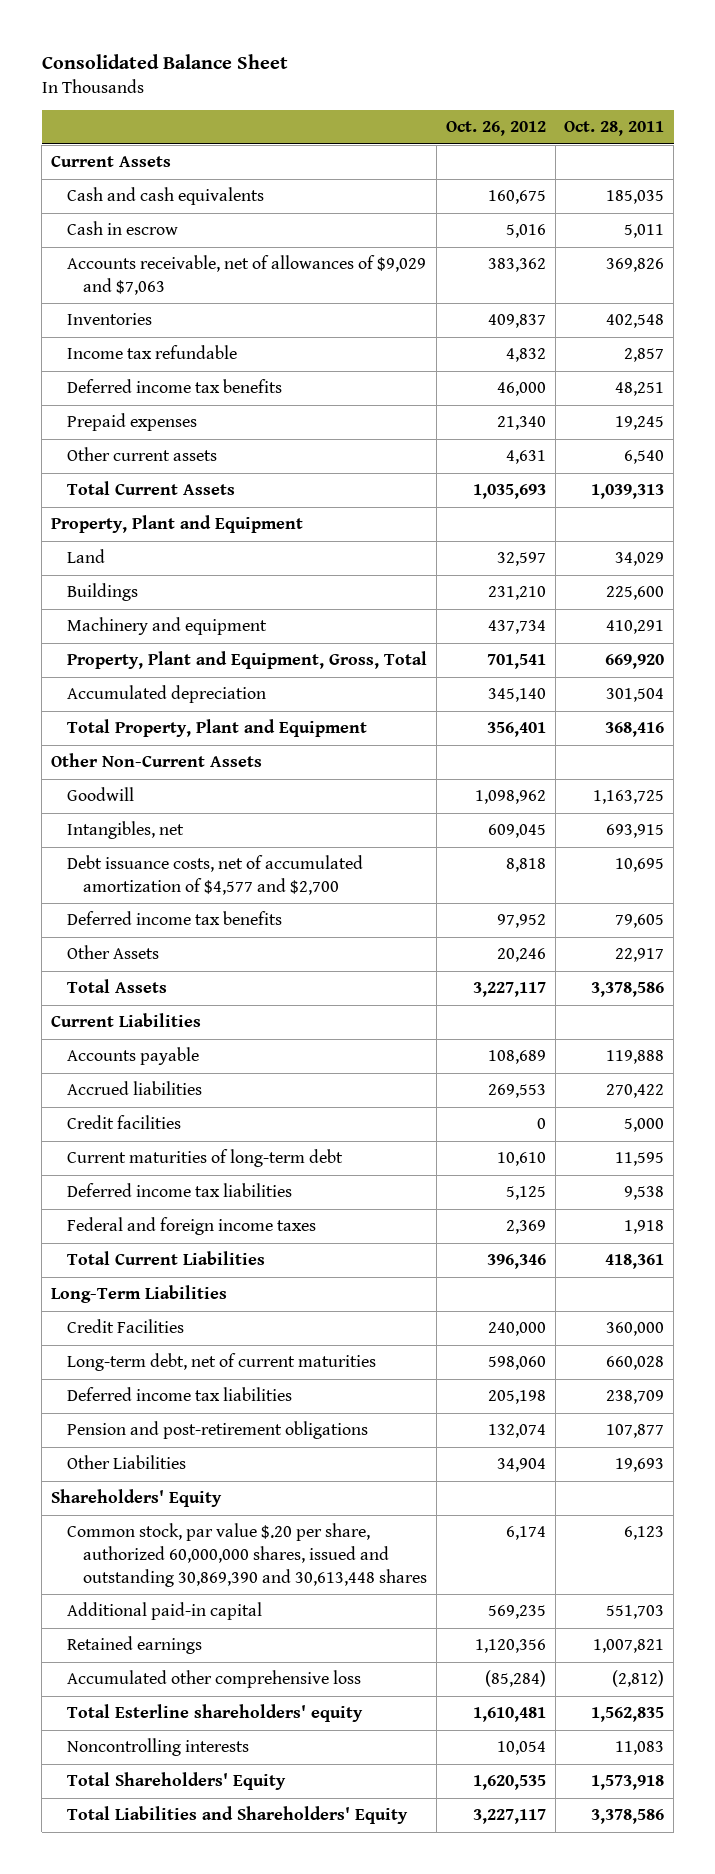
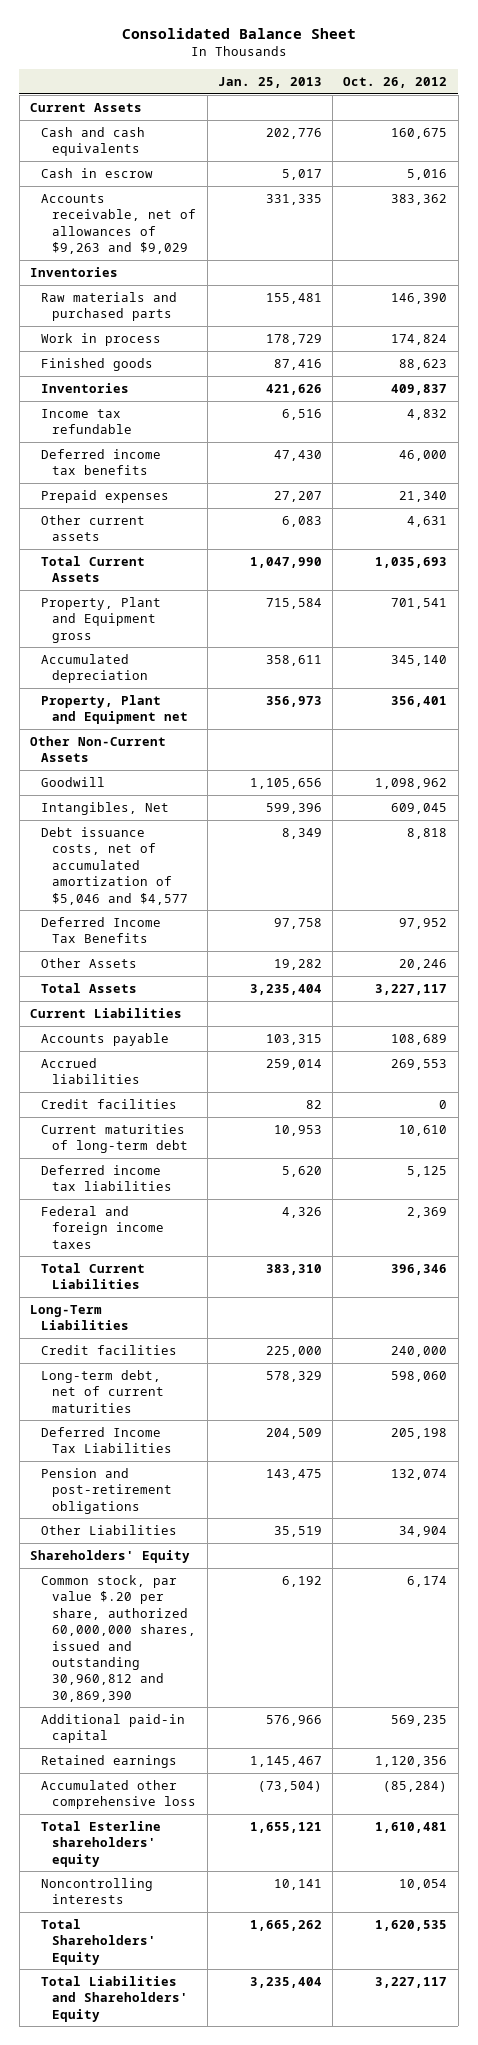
[564,121,665,137] Oct. 28, 2011 -> none
none -> [217,76,322,88] Jan. 25, 2013
[66,255,426,295] Accounts receivable, net of allowances of $9,029 and $7,063 -> [41,193,197,255] Accounts receivable, net of allowances of $9,263 and $9,029
none -> [30,266,119,277] Inventories
none -> [41,291,178,322] Raw materials and purchased parts
none -> [41,332,162,346] Work in process
none -> [41,357,154,371] Finished goods
[51,515,304,534] Property, Plant and Equipment -> none
[66,549,105,564] Land -> none
[66,583,138,602] Buildings -> none
[66,617,267,636] Machinery and equipment -> none
[66,651,427,670] Property, Plant and Equipment, Gross, Total -> [41,596,162,643] Property, Plant and Equipment gross
[66,719,367,738] Total Property, Plant and Equipment -> [41,694,189,725] Property, Plant and Equipment net
[66,821,184,840] Intangibles, net -> [41,801,170,815] Intangibles, Net
[66,855,363,895] Debt issuance costs, net of accumulated amortization of $4,577 and $2,700 -> [41,826,189,905] Debt issuance costs, net of accumulated amortization of $5,046 and $4,577
[66,911,282,926] Deferred income tax benefits -> [41,916,162,944] Deferred Income Tax Benefits
[66,1319,184,1334] Credit Facilities -> [41,1344,178,1355] Credit facilities
[66,1387,292,1402] Deferred income tax liabilities -> [41,1426,173,1454] Deferred Income Tax Liabilities
[66,1523,427,1587] Common stock, par value $.20 per share, authorized 60,000,000 shares, issued and outstanding 30,869,390 and 30,613,448 shares -> [41,1574,197,1702] Common stock, par value $.20 per share, authorized 60,000,000 shares, issued and outstanding 30,960,812 and 30,869,390

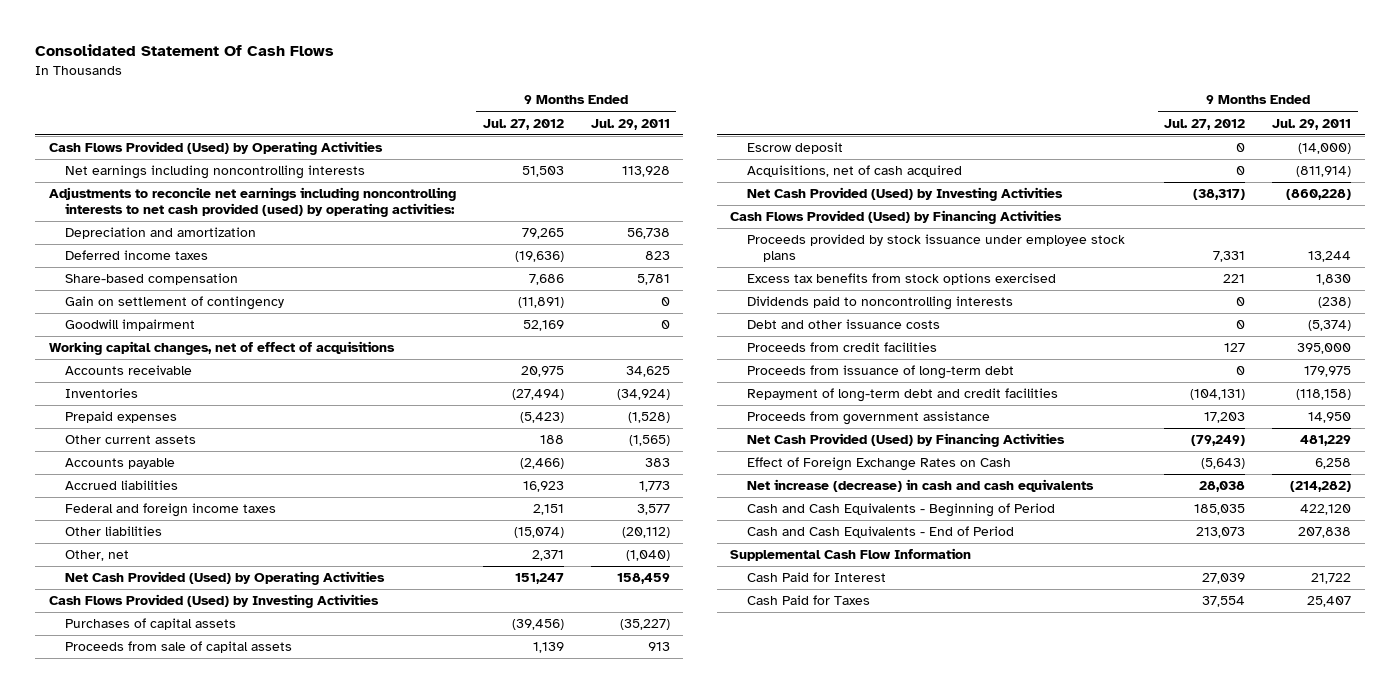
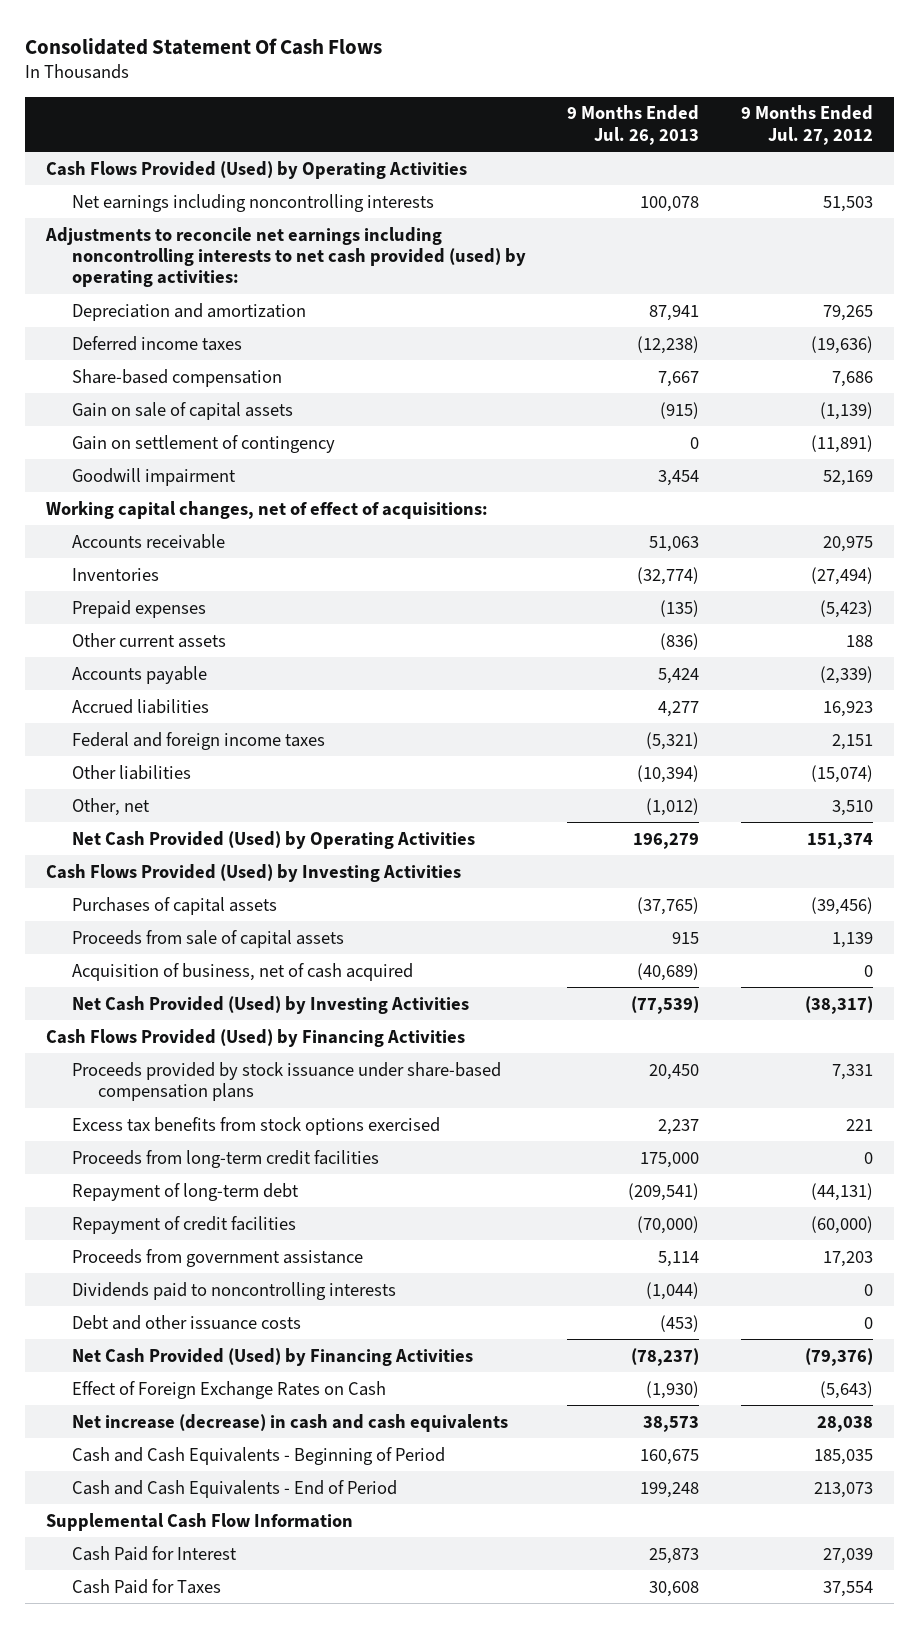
[590,118,670,130] Jul. 29, 2011 -> none
none -> [567,105,700,145] 9 Months Ended Jul. 26, 2013
none -> [72,401,294,420] Gain on sale of capital assets
[48,341,395,356] Working capital changes, net of effect of acquisitions -> [45,500,488,519] Working capital changes, net of effect of acquisitions:
[519,458,564,470] (2,466) -> [819,665,873,684] (2,339)
[531,550,564,562] 2,371 -> [831,799,873,816] 3,510
[514,573,564,585] 151,247 -> [806,832,873,849] 151,374
[746,142,843,155] Escrow deposit -> none
[746,165,962,178] Acquisitions, net of cash acquired -> [72,962,414,981] Acquisition of business, net of cash acquired
[746,234,1125,263] Proceeds provided by stock issuance under employee stock plans -> [72,1061,502,1102] Proceeds provided by stock issuance under share-based compensation plans
none -> [72,1149,380,1168] Proceeds from long-term credit facilities
none -> [72,1182,300,1201] Repayment of long-term debt
none -> [72,1215,297,1234] Repayment of credit facilities
[746,411,990,426] Proceeds from government assistance -> [72,1248,364,1267] Proceeds from government assistance
[746,342,937,353] Proceeds from credit facilities -> none
[746,365,1014,380] Proceeds from issuance of long-term debt -> none
[746,388,1058,403] Repayment of long-term debt and credit facilities -> none
[1191,435,1246,447] (79,249) -> [804,1347,873,1366] (79,376)

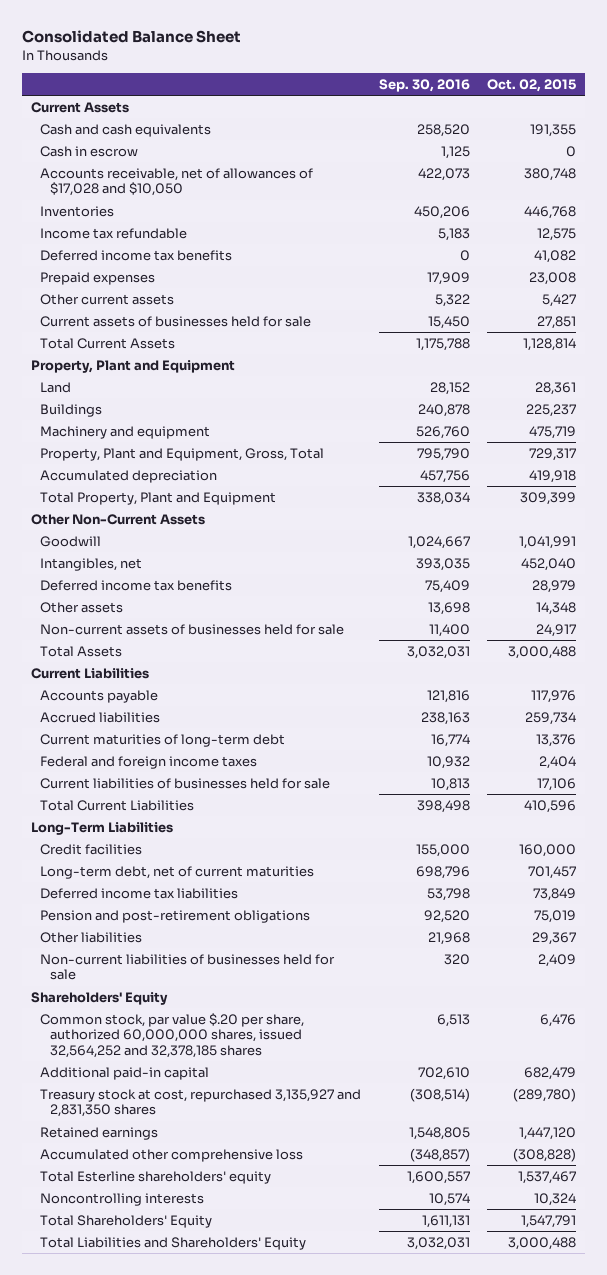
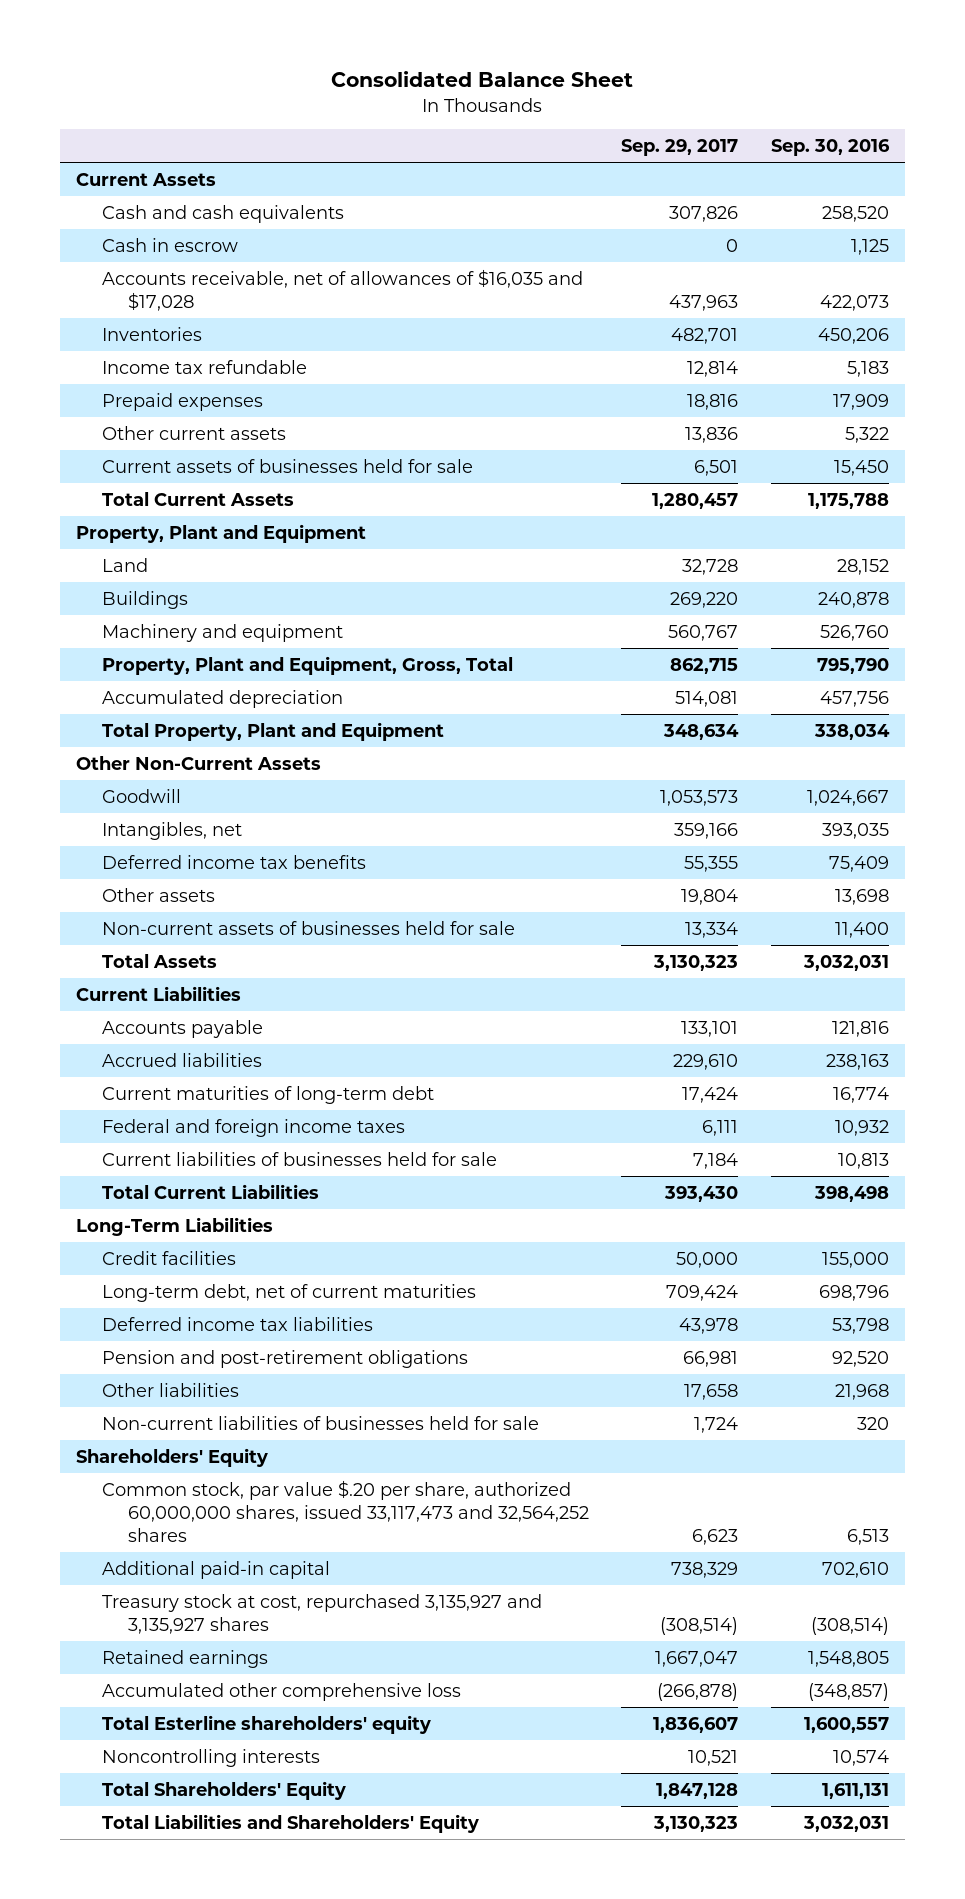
[487,79,577,93] Oct. 02, 2015 -> none
none -> [621,139,739,157] Sep. 29, 2017
[40,167,314,197] Accounts receivable, net of allowances of $17,028 and $10,050 -> [101,268,583,311] Accounts receivable, net of allowances of $16,035 and $17,028
[40,249,233,261] Deferred income tax benefits -> none
[40,1012,305,1058] Common stock, par value $.20 per share, authorized 60,000,000 shares, issued 32,564,252 and 32,378,185 shares -> [101,1479,589,1543] Common stock, par value $.20 per share, authorized 60,000,000 shares, issued 33,117,473 and 32,564,252 shares
[40,1088,362,1118] Treasury stock at cost, repurchased 3,135,927 and 2,831,350 shares -> [101,1593,542,1634] Treasury stock at cost, repurchased 3,135,927 and 3,135,927 shares

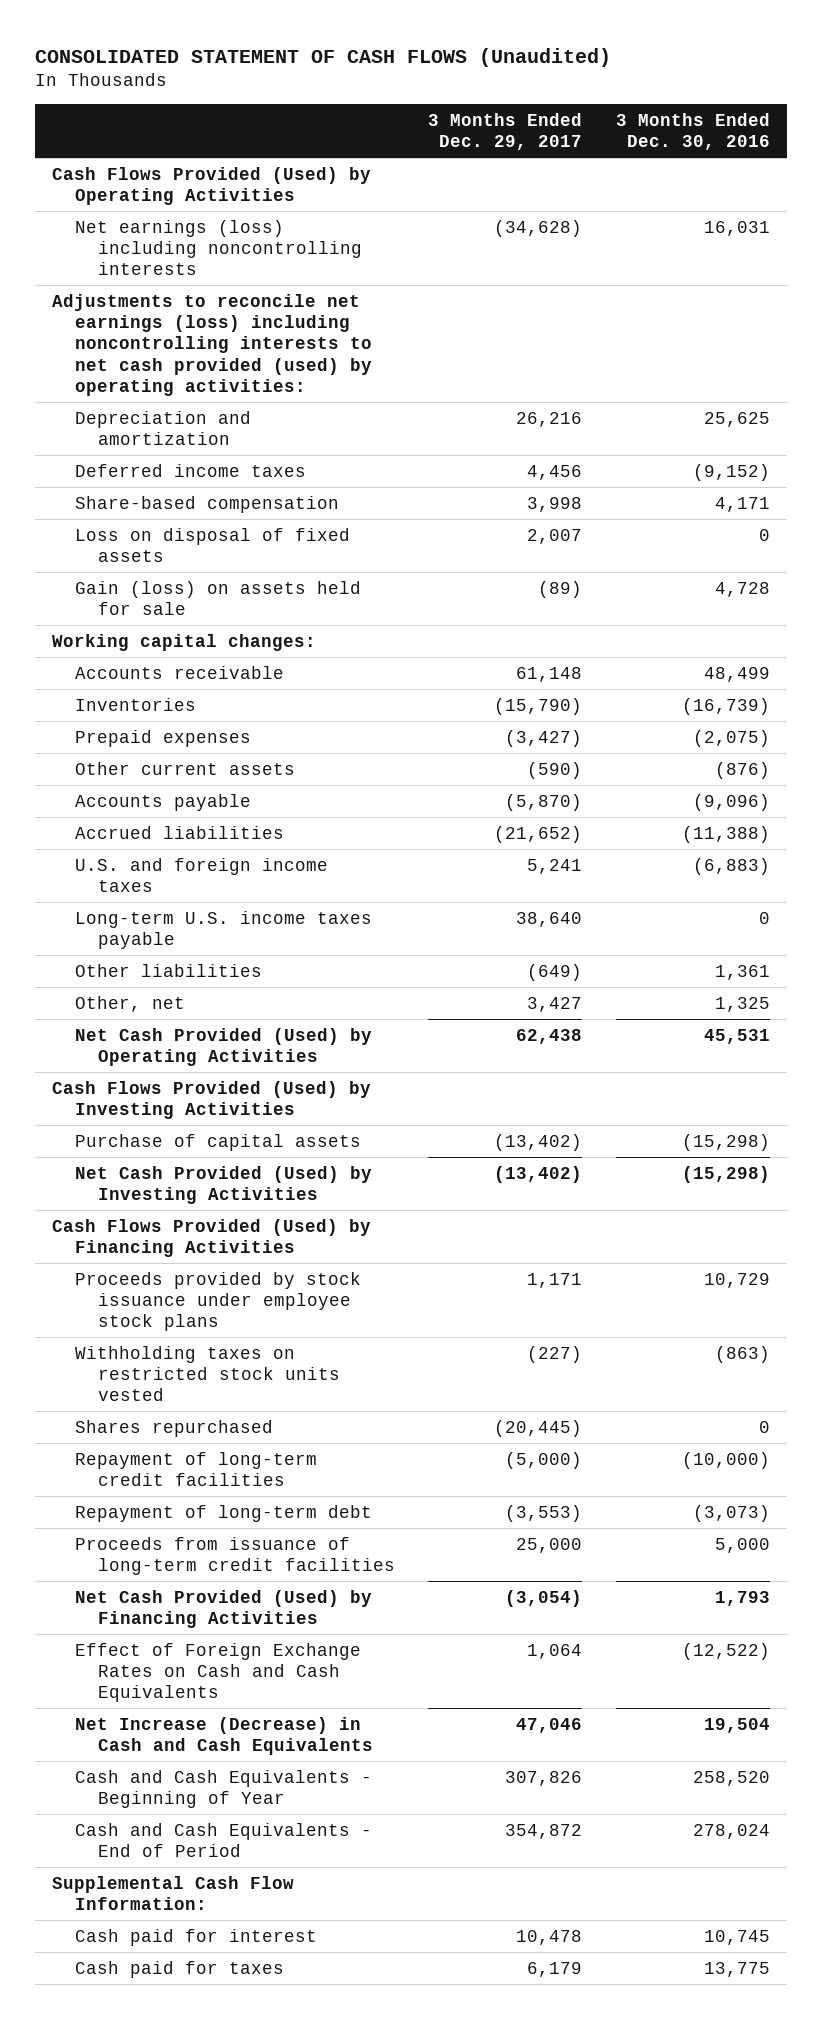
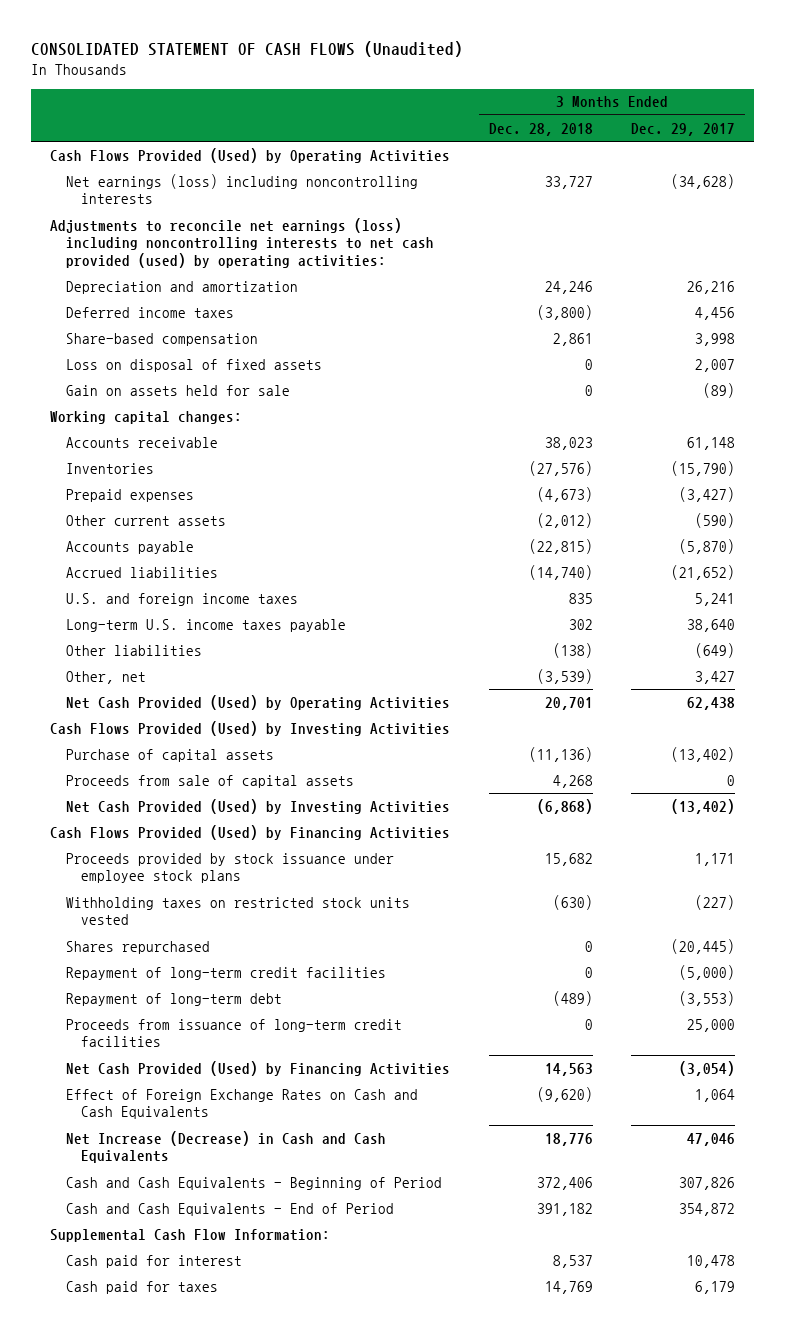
[615,112,770,150] 3 Months Ended Dec. 30, 2016 -> none
none -> [488,122,593,136] Dec. 28, 2018
[74,580,361,616] Gain (loss) on assets held for sale -> [65,384,290,396] Gain on assets held for sale
none -> [65,774,354,788] Proceeds from sale of capital assets
[74,1769,372,1809] Cash and Cash Equivalents - Beginning of Year -> [65,1176,442,1190] Cash and Cash Equivalents - Beginning of Period

